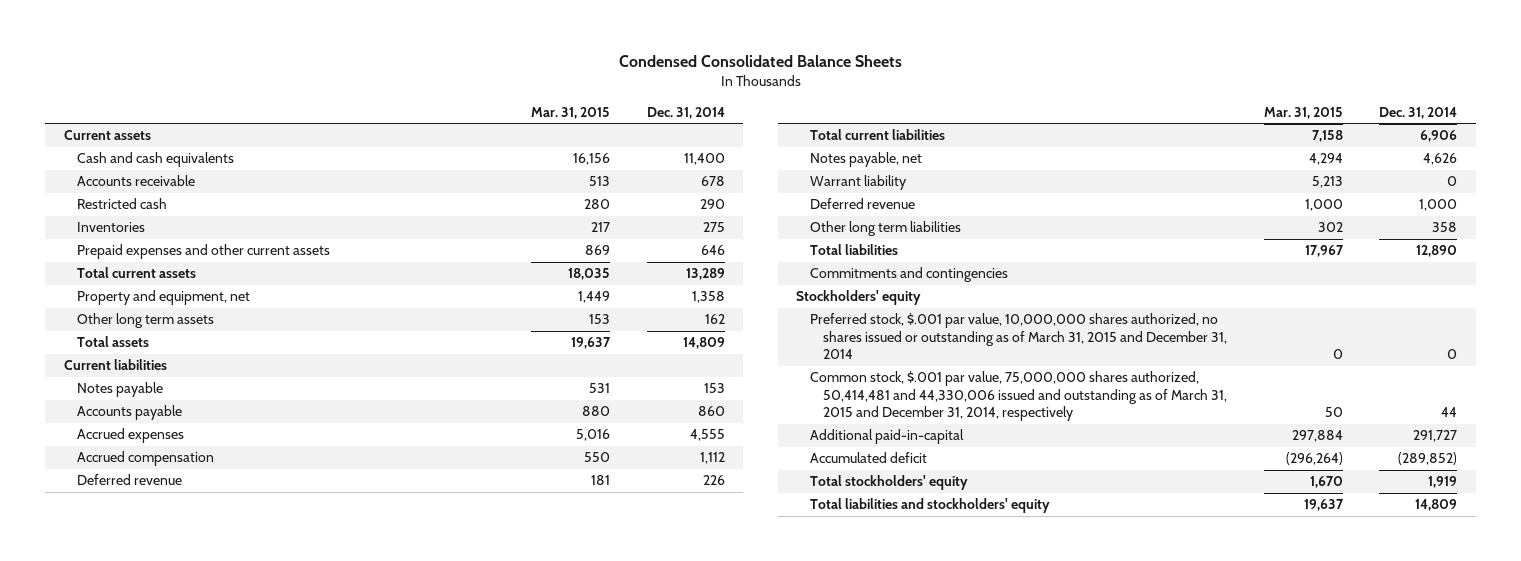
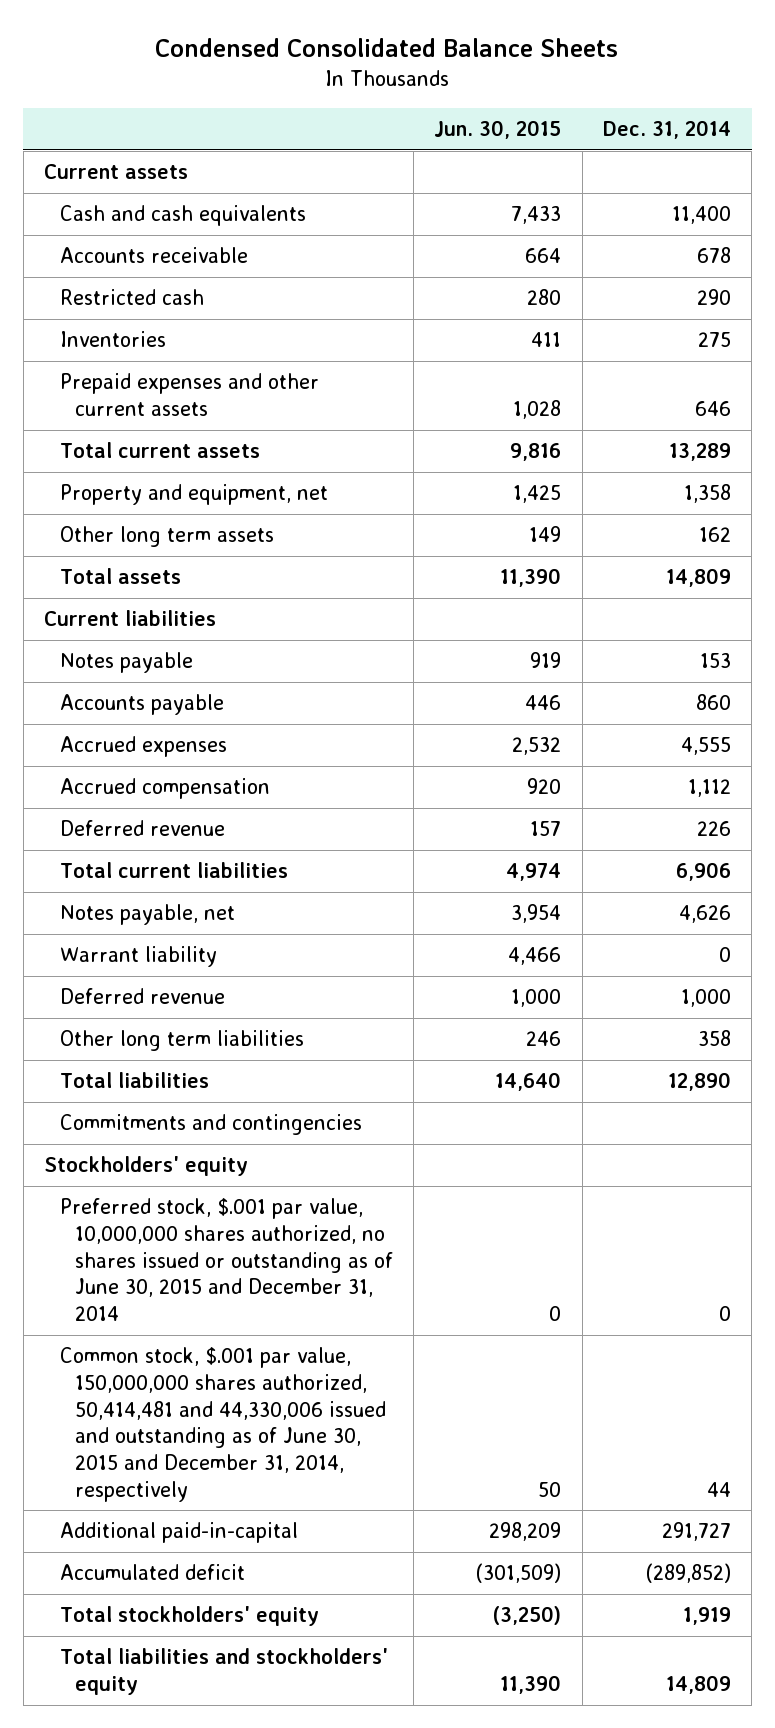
[531,106,611,119] Mar. 31, 2015 -> none
none -> [434,120,562,140] Jun. 30, 2015
[809,313,1228,360] Preferred stock, $.001 par value, 10,000,000 shares authorized, no shares issued or outstanding as of March 31, 2015 and December 31, 2014 -> [59,1198,393,1322] Preferred stock, $.001 par value, 10,000,000 shares authorized, no shares issued or outstanding as of June 30, 2015 and December 31, 2014
[809,371,1228,422] Common stock, $.001 par value, 75,000,000 shares authorized, 50,414,481 and 44,330,006 issued and outstanding as of March 31, 2015 and December 31, 2014, respectively -> [59,1347,386,1502] Common stock, $.001 par value, 150,000,000 shares authorized, 50,414,481 and 44,330,006 issued and outstanding as of June 30, 2015 and December 31, 2014, respectively

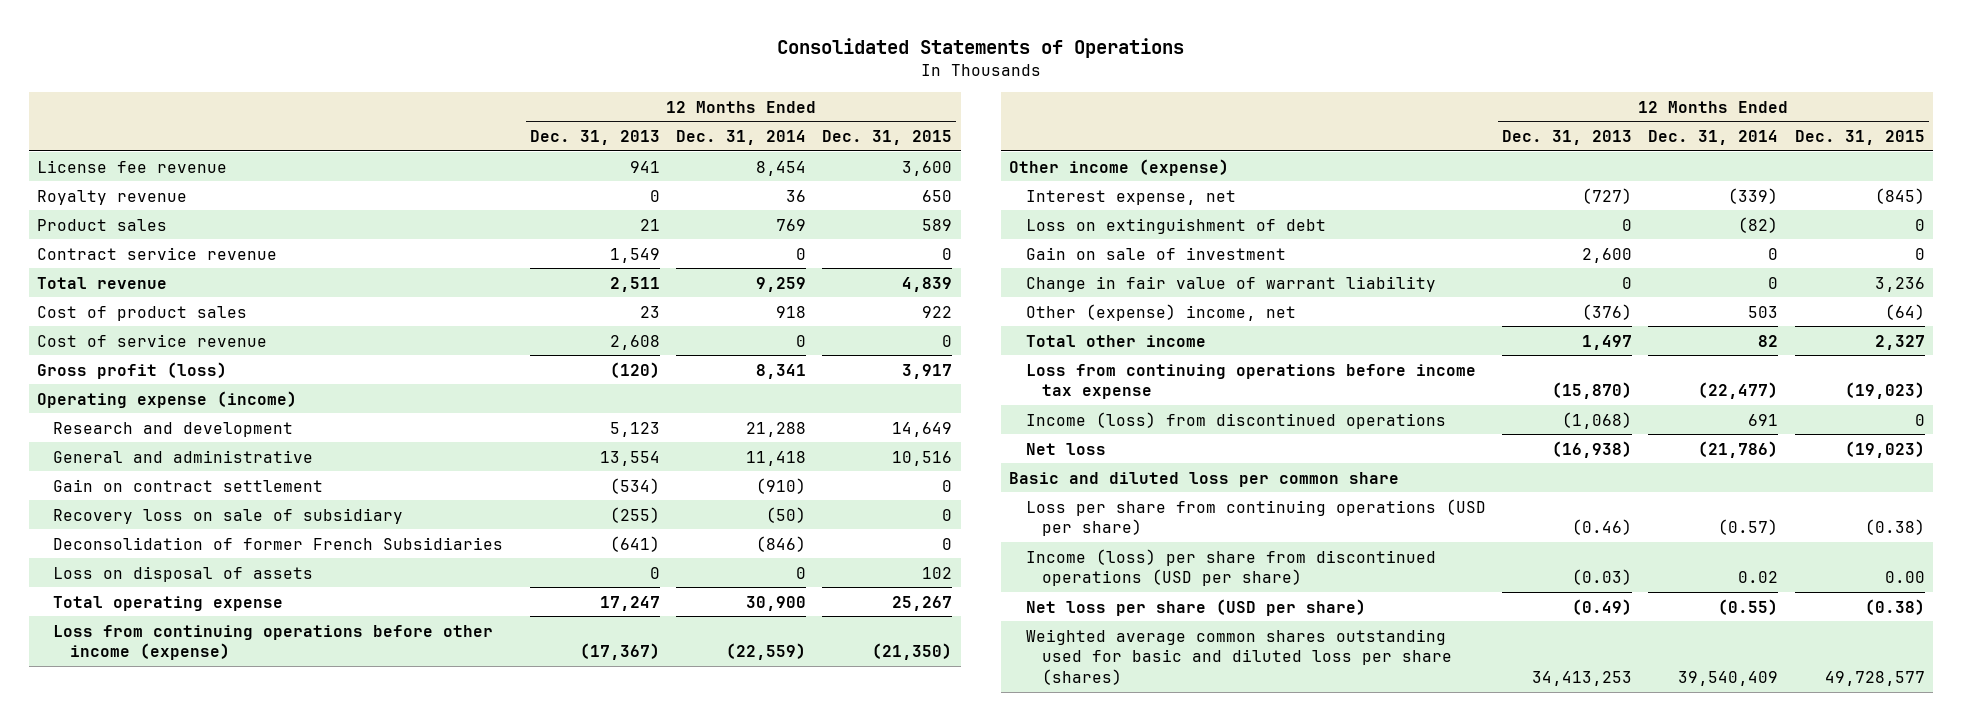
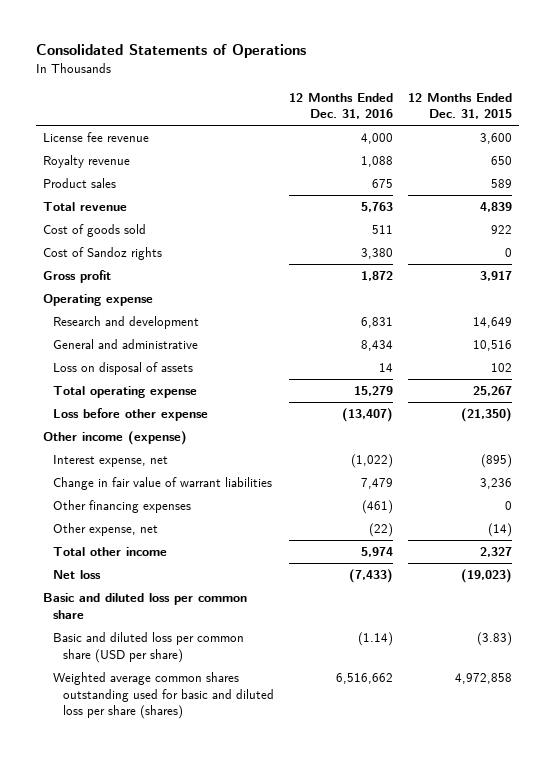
[529,130,660,146] Dec. 31, 2013 -> none
[676,130,807,146] Dec. 31, 2014 -> none
none -> [288,92,393,120] 12 Months Ended Dec. 31, 2016
[36,246,277,260] Contract service revenue -> none
[36,305,247,321] Cost of product sales -> [43,224,147,238] Cost of goods sold
[36,333,267,347] Cost of service revenue -> [43,247,163,261] Cost of Sandoz rights
[36,361,227,379] Gross profit (loss) -> [43,270,112,284] Gross profit
[36,390,297,408] Operating expense (income) -> [43,294,154,307] Operating expense
[53,478,324,492] Gain on contract settlement -> none
[53,507,404,524] Recovery loss on sale of subsidiary -> none
[53,536,504,550] Deconsolidation of former French Subsidiaries -> none
[53,624,494,661] Loss from continuing operations before other income (expense) -> [52,408,208,422] Loss before other expense
[1025,217,1326,234] Loss on extinguishment of debt -> none
[1025,246,1286,260] Gain on sale of investment -> none
[1874,187,1925,204] (845) -> [480,454,512,469] (895)
[1025,275,1436,292] Change in fair value of warrant liability -> [52,477,272,491] Change in fair value of warrant liabilities
none -> [52,500,191,514] Other financing expenses
[1025,303,1296,321] Other (expense) income, net -> [52,523,158,537] Other expense, net
[1884,303,1925,320] (64) -> [487,523,512,538] (14)
[1025,363,1476,400] Loss from continuing operations before income tax expense -> none
[1025,411,1446,429] Income (loss) from discontinued operations -> none
[1025,498,1486,537] Loss per share from continuing operations (USD per share) -> none
[1025,548,1436,587] Income (loss) per share from discontinued operations (USD per share) -> none
[1025,598,1366,616] Net loss per share (USD per share) -> [52,632,244,663] Basic and diluted loss per common share (USD per share)
[1864,598,1925,615] (0.38) -> [476,632,512,647] (3.83)
[1824,671,1925,687] 49,728,577 -> [454,673,512,685] 4,972,858

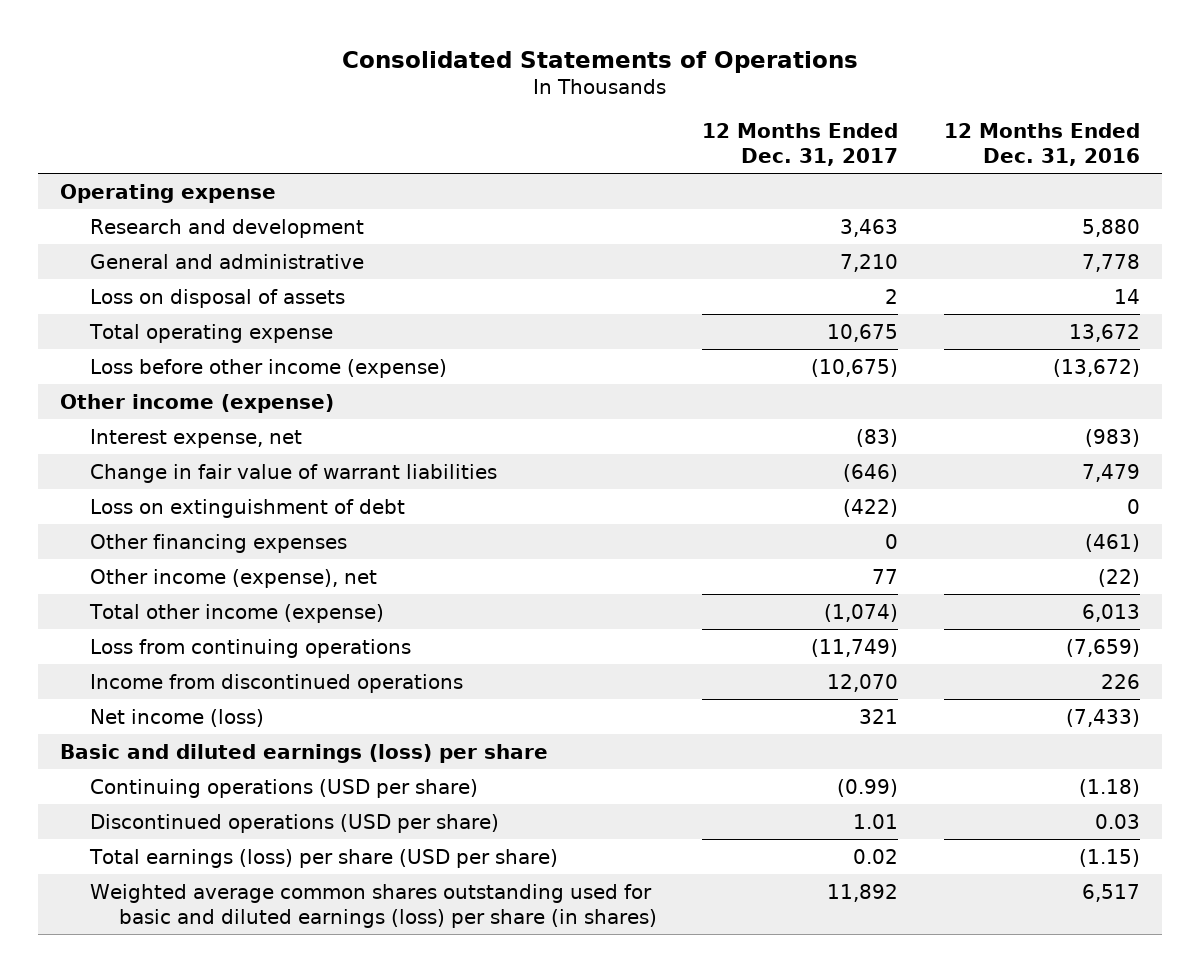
[407,92,512,120] 12 Months Ended Dec. 31, 2015 -> none
none -> [702,122,899,166] 12 Months Ended Dec. 31, 2017
[43,132,150,143] License fee revenue -> none
[43,155,131,169] Royalty revenue -> none
[43,178,117,189] Product sales -> none
[43,202,128,212] Total revenue -> none
[43,224,147,238] Cost of goods sold -> none
[43,247,163,261] Cost of Sandoz rights -> none
[43,270,112,284] Gross profit -> none
[360,317,393,329] 6,831 -> [1081,218,1140,237] 5,880
[360,340,393,352] 8,434 -> [1081,253,1140,272] 7,778
[353,386,393,397] 15,279 -> [1068,323,1140,342] 13,672
[52,408,208,422] Loss before other expense -> [89,358,447,378] Loss before other income (expense)
[341,408,393,423] (13,407) -> [1052,358,1140,377] (13,672)
[350,454,393,469] (1,022) -> [1084,428,1140,447] (983)
none -> [89,498,405,518] Loss on extinguishment of debt
[52,523,158,537] Other expense, net -> [89,568,377,588] Other income (expense), net
[52,547,167,557] Total other income -> [88,603,384,623] Total other income (expense)
[360,547,393,558] 5,974 -> [1081,603,1140,622] 6,013
none -> [89,638,411,658] Loss from continuing operations
none -> [89,673,463,693] Income from discontinued operations
[52,570,101,580] Net loss -> [89,708,264,727] Net income (loss)
[43,593,248,619] Basic and diluted loss per common share -> [60,743,549,763] Basic and diluted earnings (loss) per share
none -> [89,778,478,798] Continuing operations (USD per share)
none -> [89,813,499,833] Discontinued operations (USD per share)
[52,632,244,663] Basic and diluted loss per common share (USD per share) -> [88,848,558,868] Total earnings (loss) per share (USD per share)
[357,632,393,647] (1.14) -> [1078,848,1140,867] (1.15)
[52,672,274,720] Weighted average common shares outstanding used for basic and diluted loss per share (shares) -> [89,883,658,928] Weighted average common shares outstanding used for basic and diluted earnings (loss) per share (in shares)
[335,673,393,685] 6,516,662 -> [1081,883,1140,902] 6,517

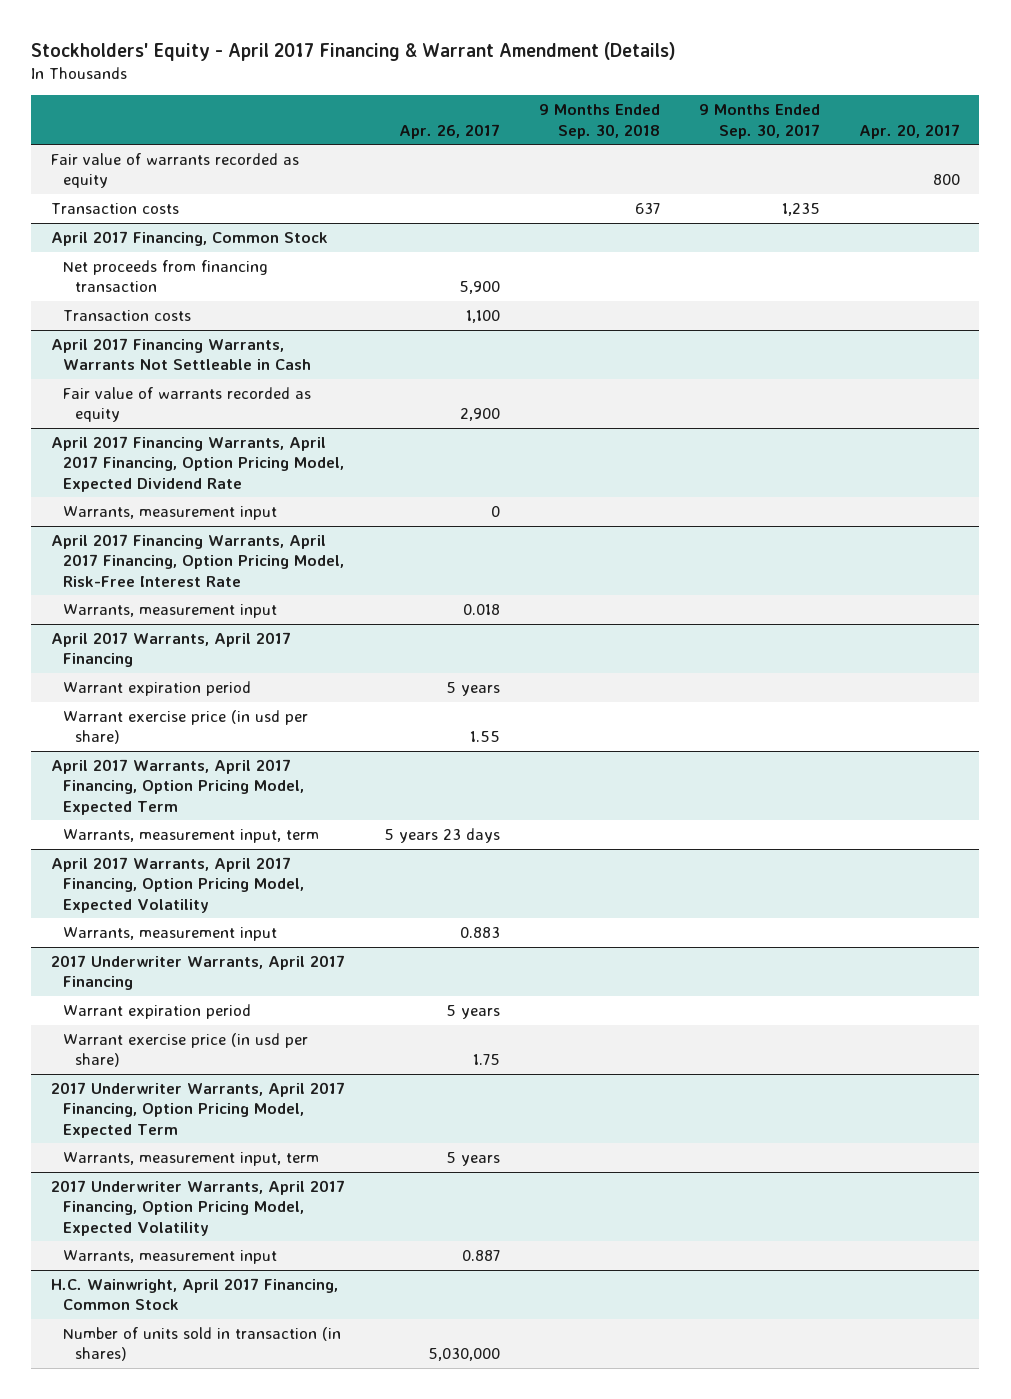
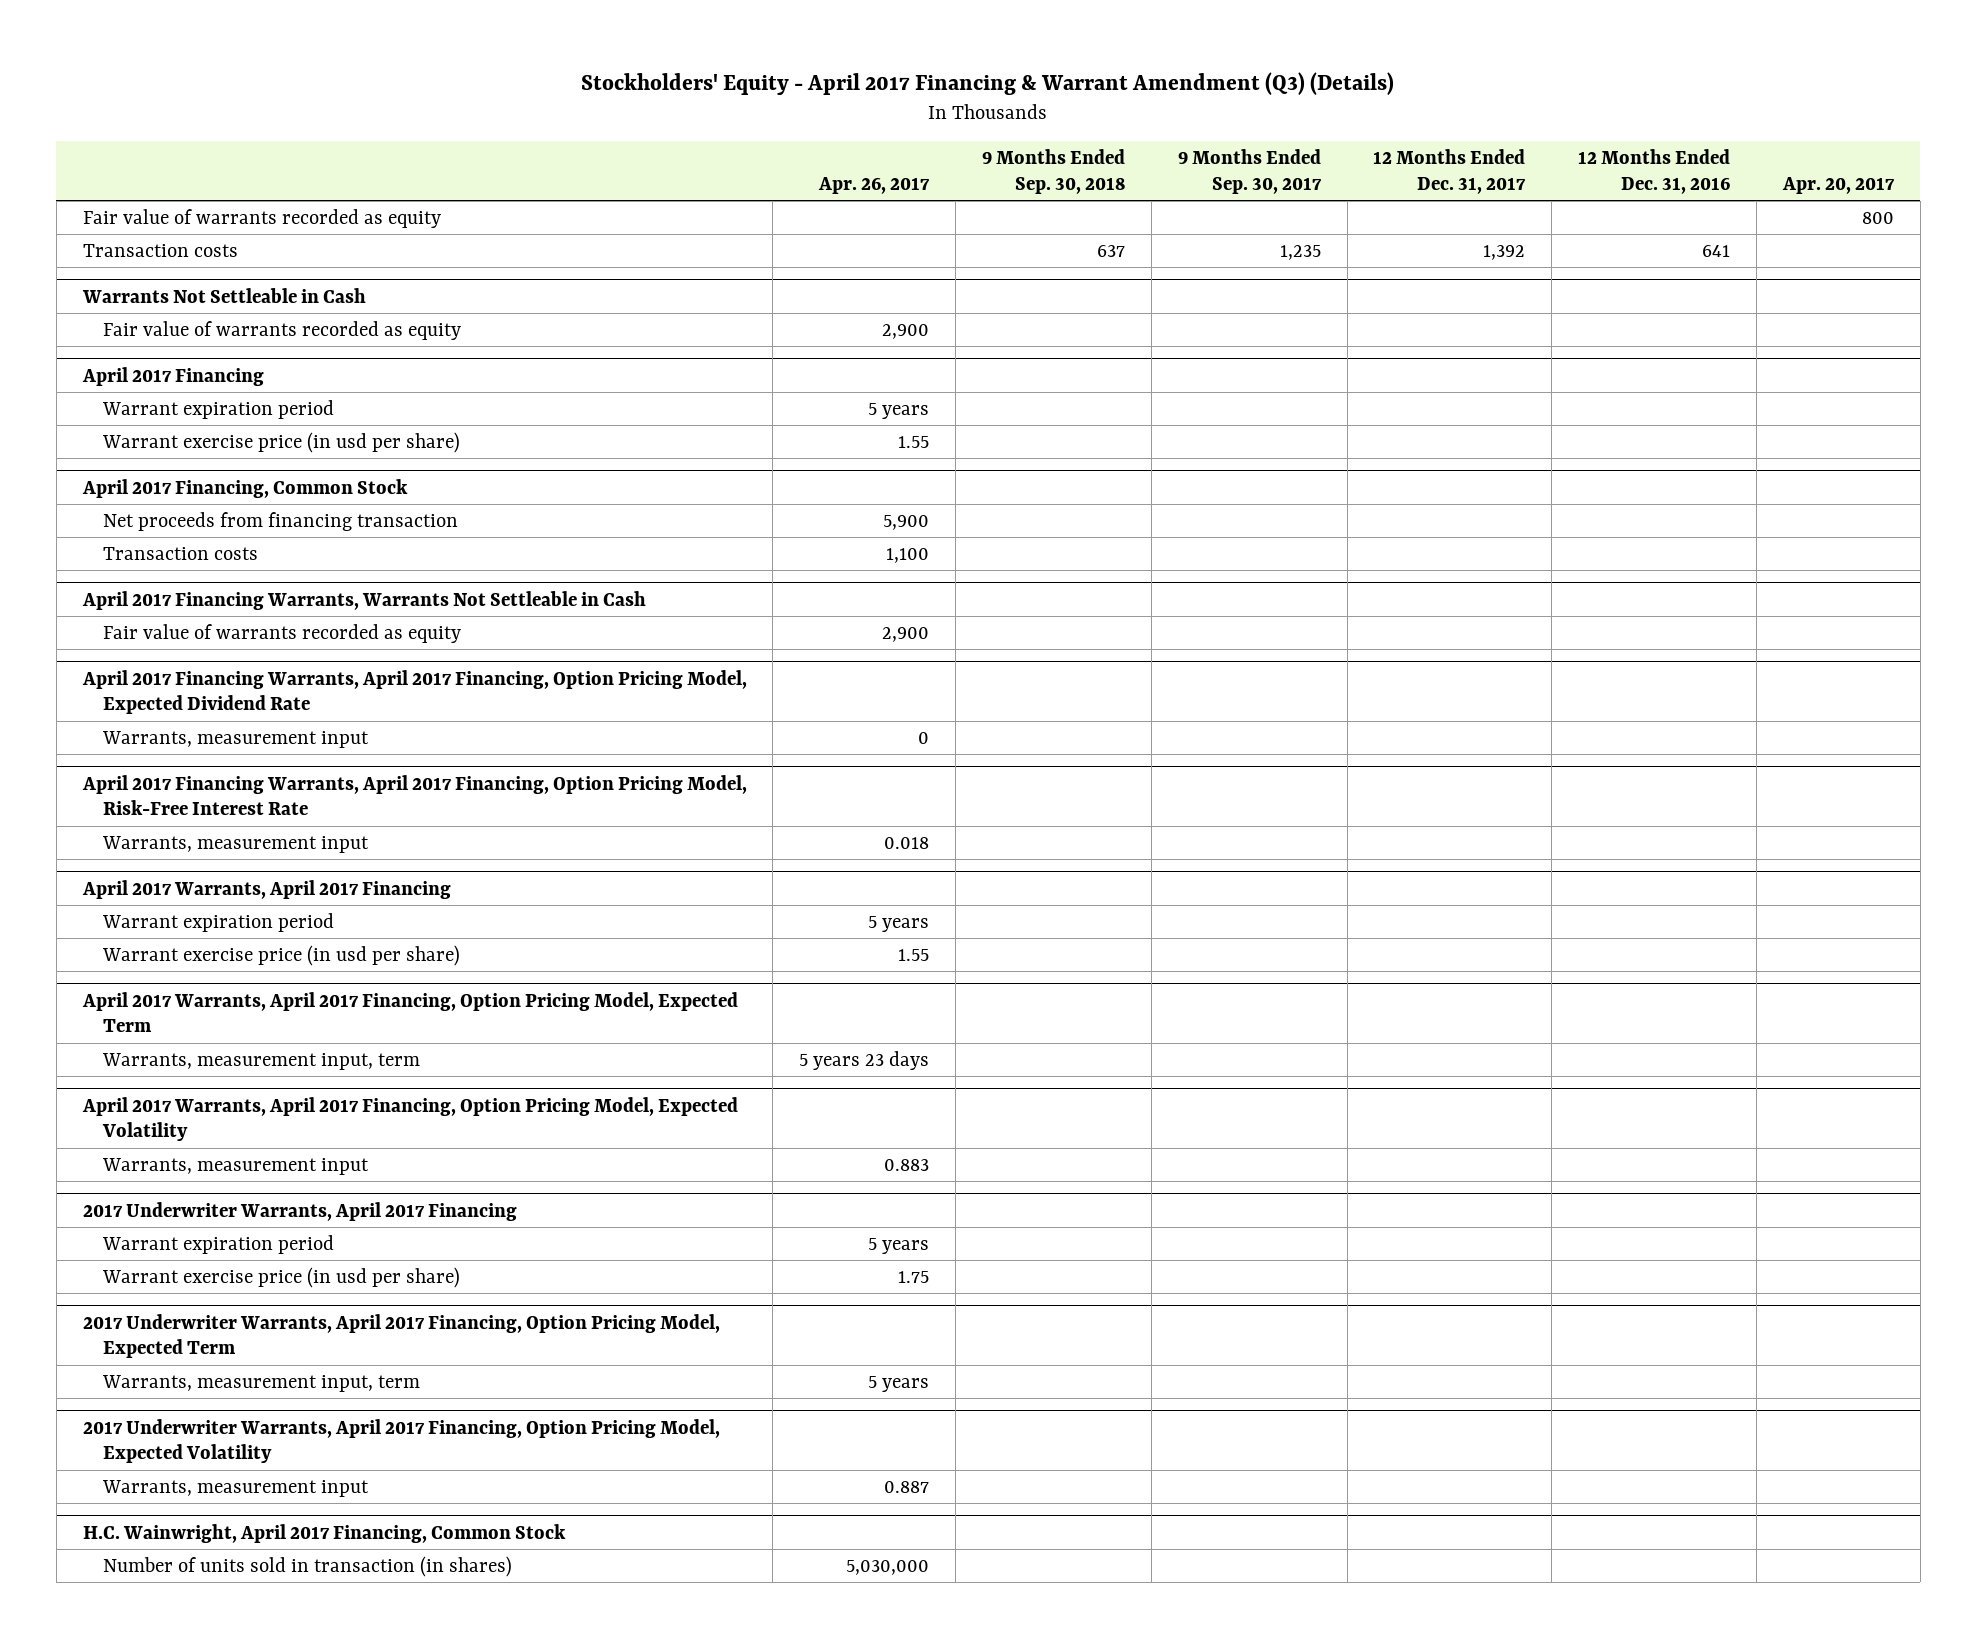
[31,41,677,61] Stockholders' Equity - April 2017 Financing & Warrant Amendment (Details) -> [581,71,1395,95] Stockholders' Equity - April 2017 Financing & Warrant Amendment (Q3) (Details)
none -> [1373,148,1527,194] 12 Months Ended Dec. 31, 2017
none -> [1578,148,1731,194] 12 Months Ended Dec. 31, 2016
none -> [81,287,366,303] Warrants Not Settleable in Cash
none -> [103,320,462,340] Fair value of warrants recorded as equity
none -> [81,366,264,386] April 2017 Financing
none -> [102,399,335,419] Warrant expiration period
none -> [102,431,461,453] Warrant exercise price (in usd per share)

